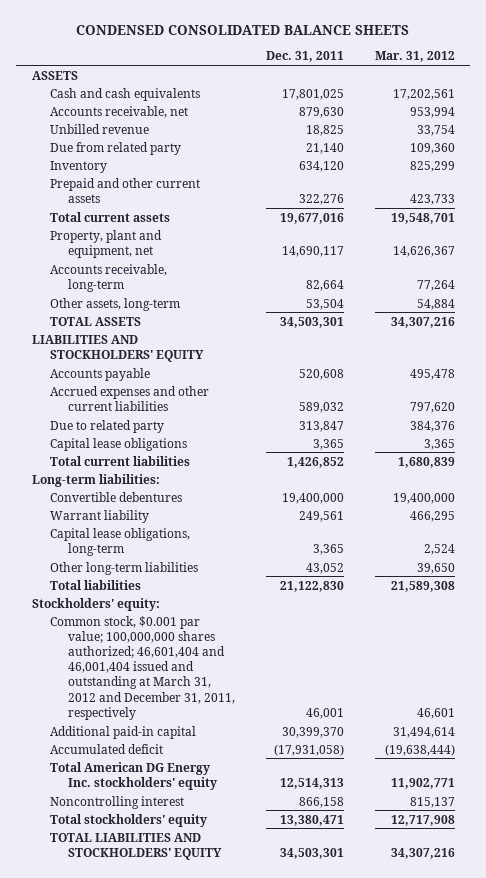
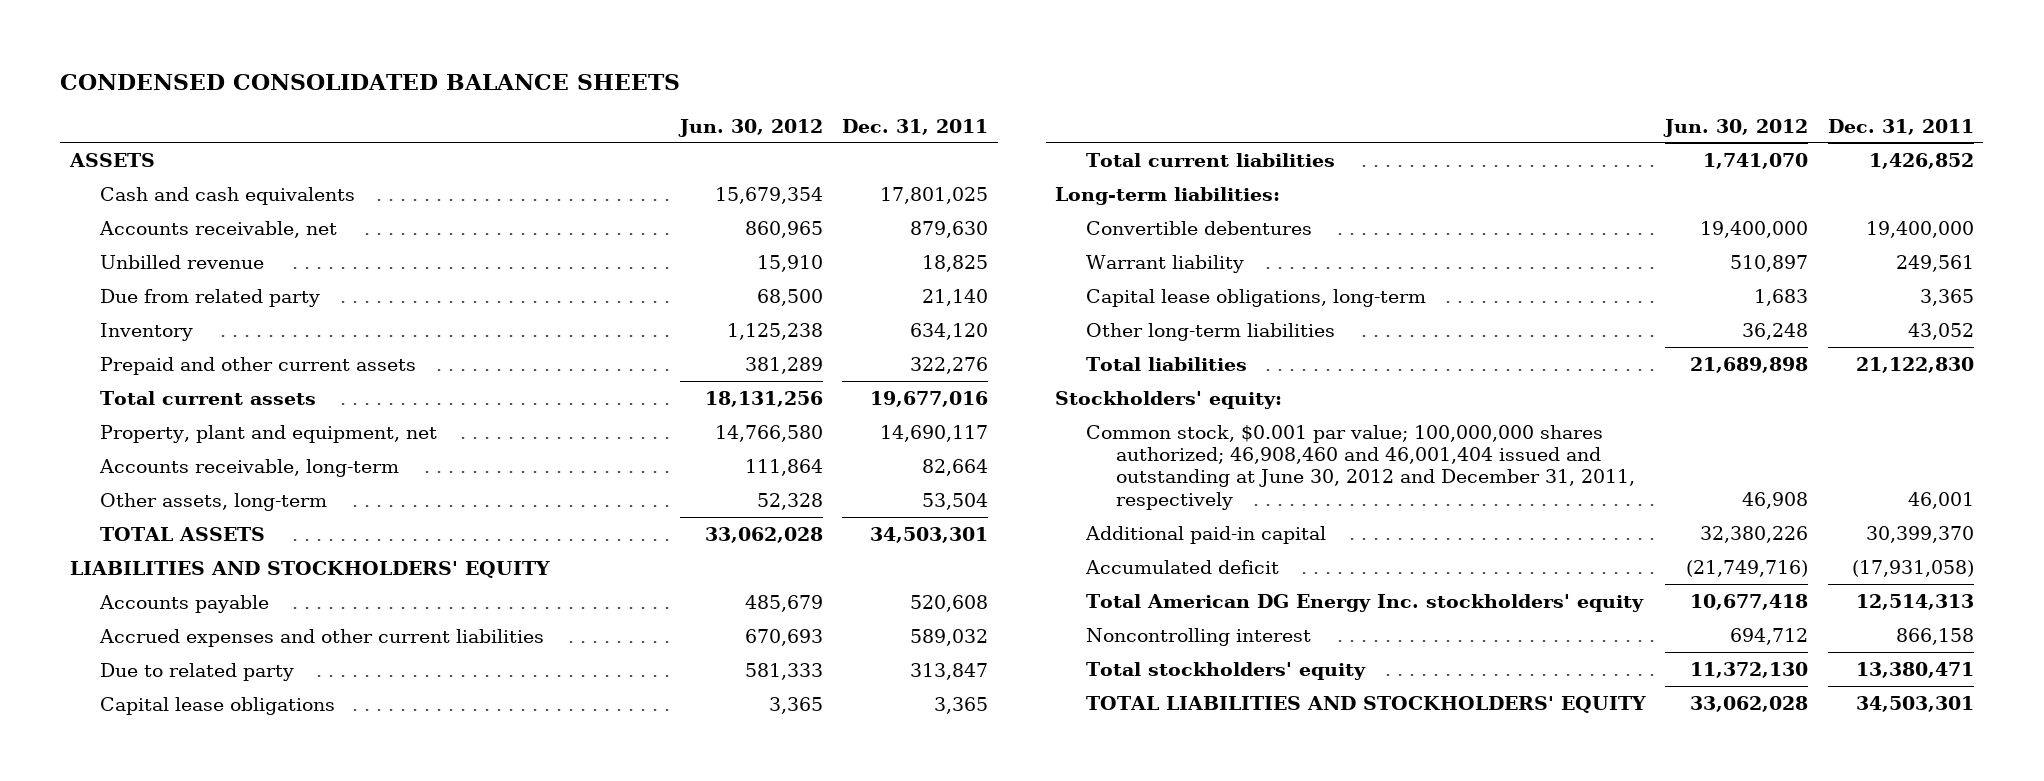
[374,51,455,63] Mar. 31, 2012 -> none
none -> [677,118,823,137] Jun. 30, 2012
[49,615,235,720] Common stock, $0.001 par value; 100,000,000 shares authorized; 46,601,404 and 46,001,404 issued and outstanding at March 31, 2012 and December 31, 2011, respectively -> [1085,424,1635,510] Common stock, $0.001 par value; 100,000,000 shares authorized; 46,908,460 and 46,001,404 issued and outstanding at June 30, 2012 and December 31, 2011, respectively

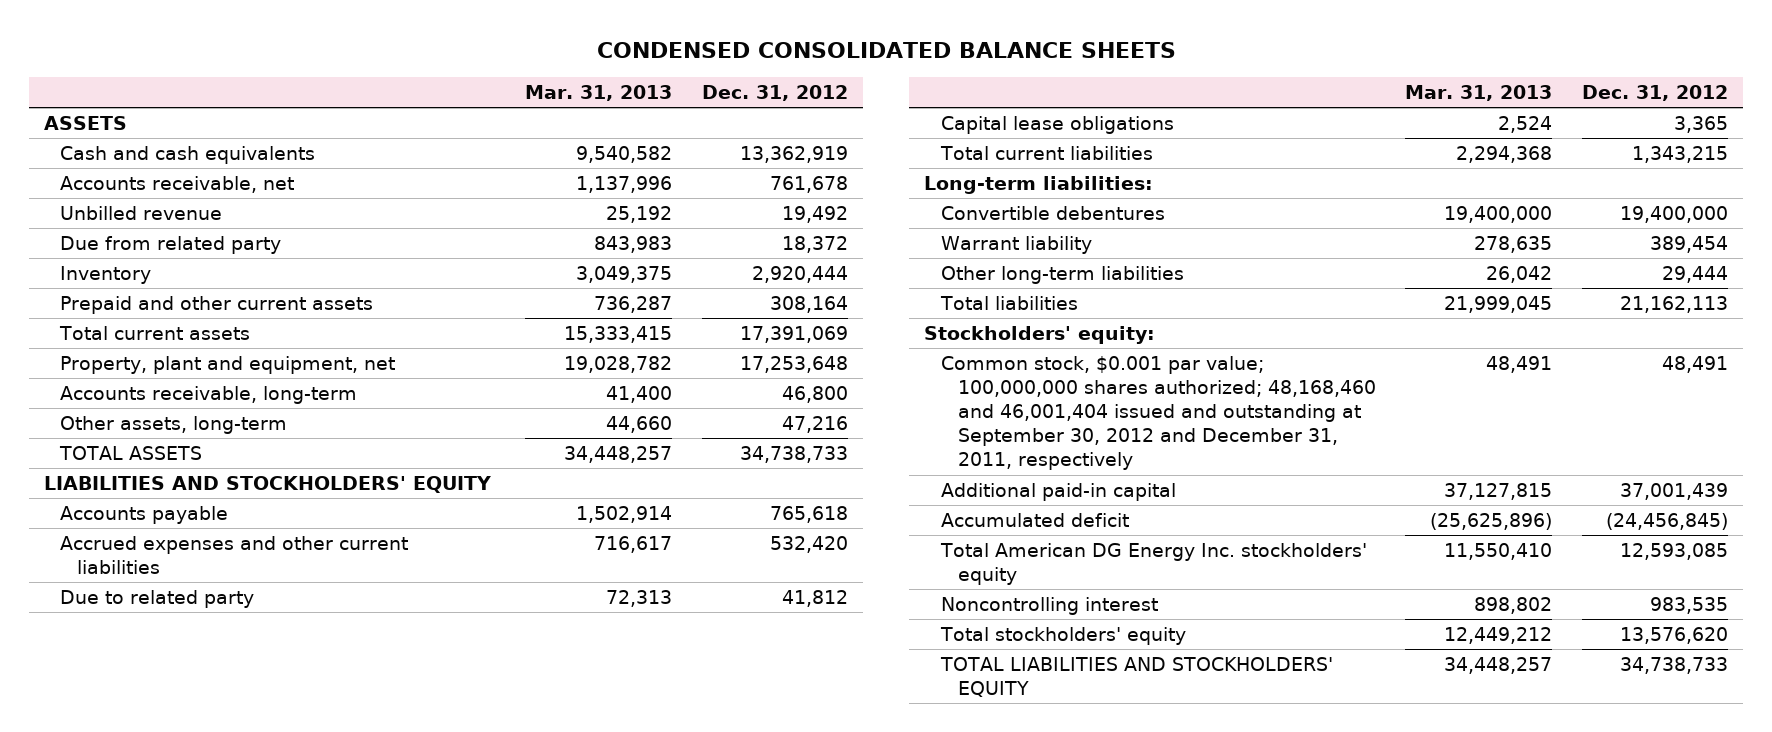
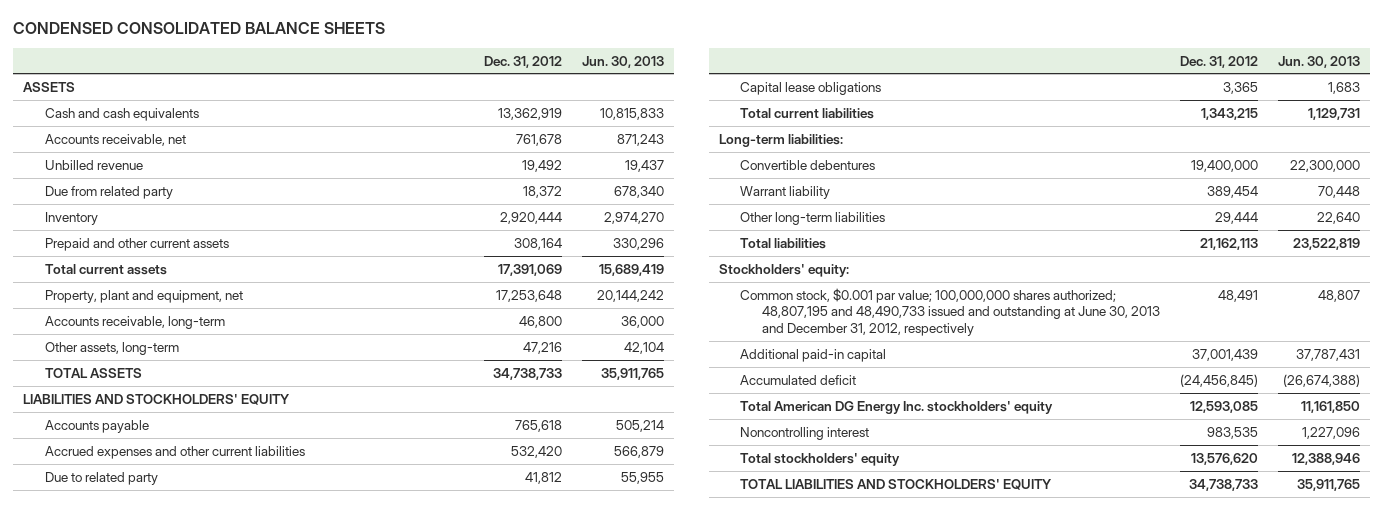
[524,84,672,101] Mar. 31, 2013 -> none
none -> [582,55,665,68] Jun. 30, 2013
[941,355,1376,471] Common stock, $0.001 par value; 100,000,000 shares authorized; 48,168,460 and 46,001,404 issued and outstanding at September 30, 2012 and December 31, 2011, respectively -> [740,287,1160,336] Common stock, $0.001 par value; 100,000,000 shares authorized; 48,807,195 and 48,490,733 issued and outstanding at June 30, 2013 and December 31, 2012, respectively

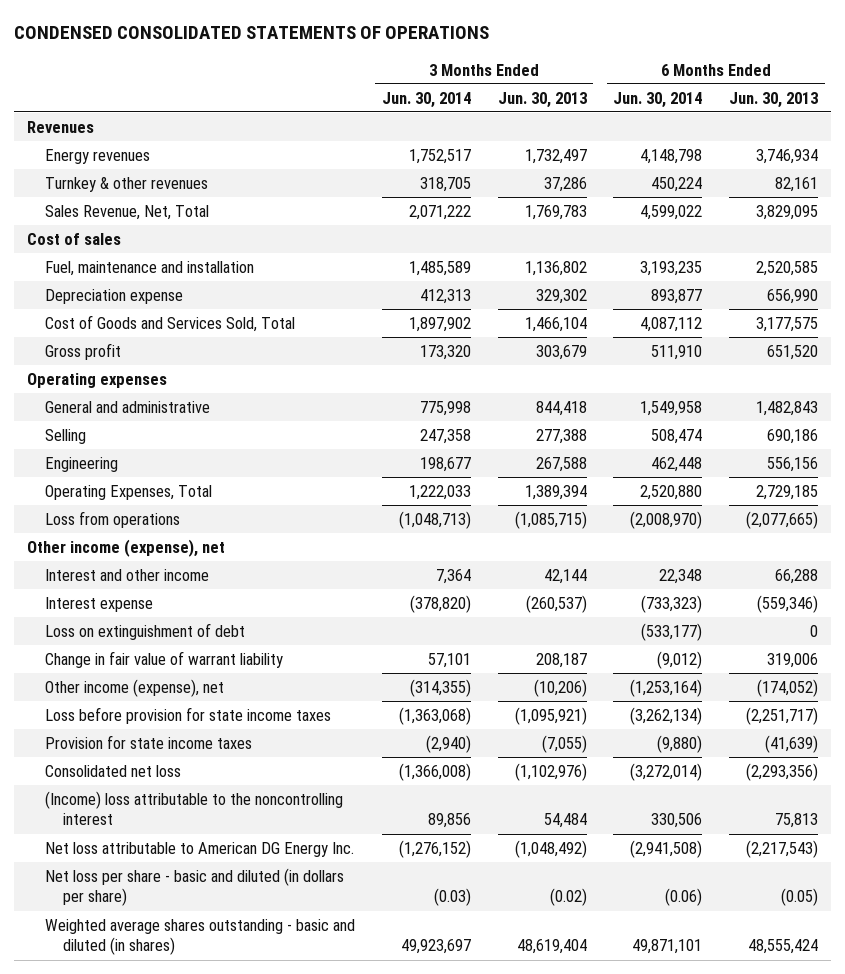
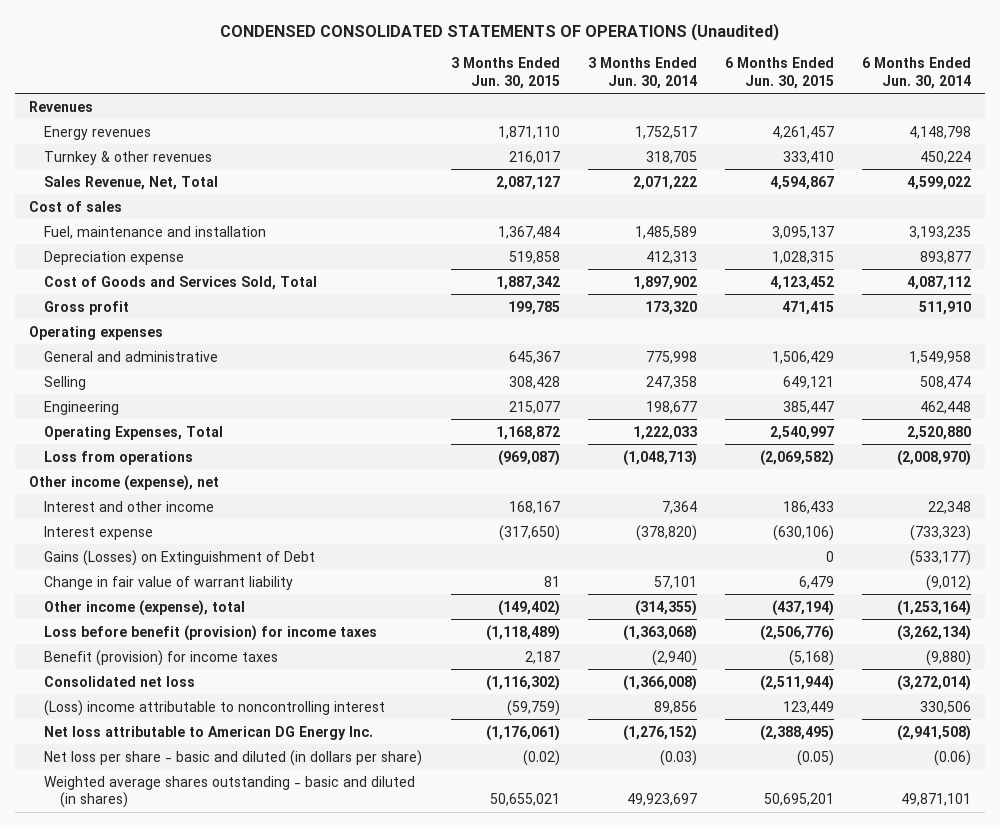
[14,26,490,40] CONDENSED CONSOLIDATED STATEMENTS OF OPERATIONS -> [219,22,779,41] CONDENSED CONSOLIDATED STATEMENTS OF OPERATIONS (Unaudited)
[497,91,587,108] Jun. 30, 2013 -> none
[729,91,819,108] Jun. 30, 2013 -> none
none -> [450,57,560,89] 3 Months Ended Jun. 30, 2015
none -> [724,57,834,89] 6 Months Ended Jun. 30, 2015
[45,622,246,640] Loss on extinguishment of debt -> [44,549,316,566] Gains (Losses) on Extinguishment of Debt
[45,678,225,697] Other income (expense), net -> [44,599,246,616] Other income (expense), total
[45,706,332,724] Loss before provision for state income taxes -> [44,624,378,641] Loss before benefit (provision) for income taxes
[45,734,253,749] Provision for state income taxes -> [44,649,279,666] Benefit (provision) for income taxes
[45,790,344,826] (Income) loss attributable to the noncontrolling interest -> [44,699,386,716] (Loss) income attributable to noncontrolling interest

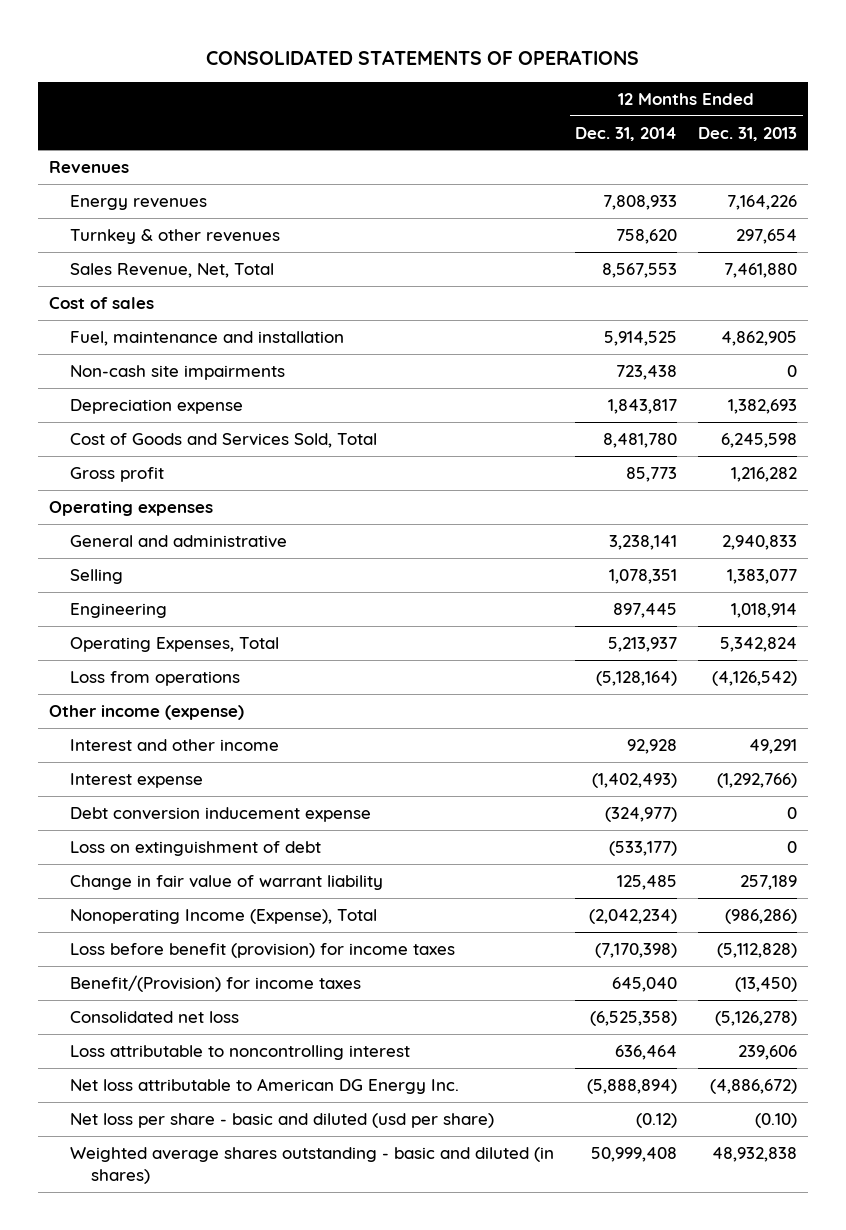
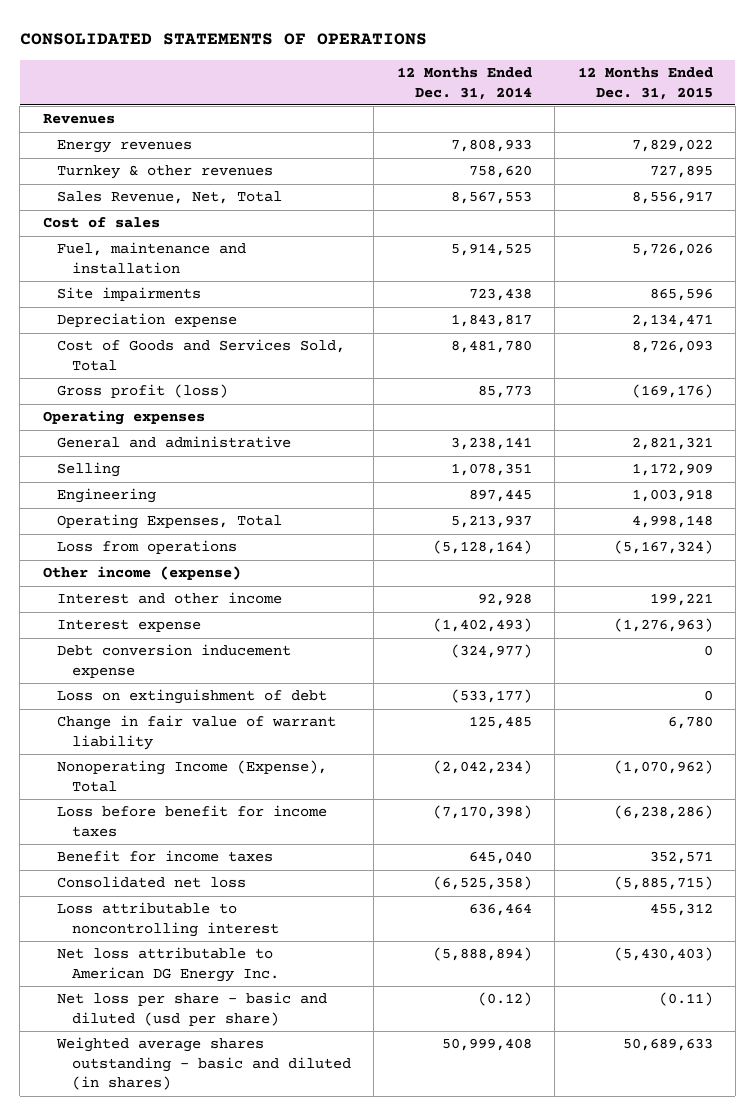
[698,126,798,141] Dec. 31, 2013 -> none
none -> [577,67,713,100] 12 Months Ended Dec. 31, 2015
[69,365,285,381] Non-cash site impairments -> [57,287,202,302] Site impairments
[69,467,164,483] Gross profit -> [57,384,229,399] Gross profit (loss)
[69,943,455,959] Loss before benefit (provision) for income taxes -> [57,805,328,837] Loss before benefit for income taxes
[69,975,361,993] Benefit/(Provision) for income taxes -> [57,850,274,863] Benefit for income taxes

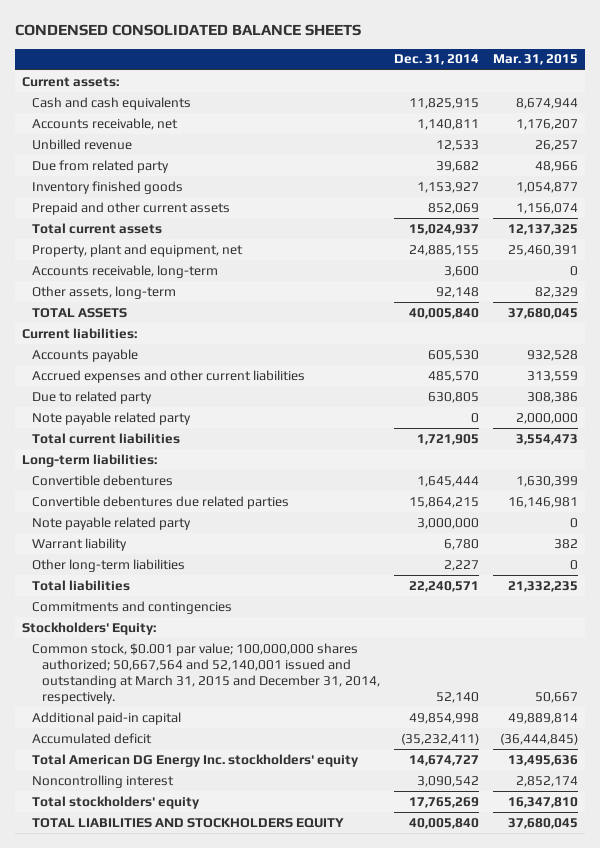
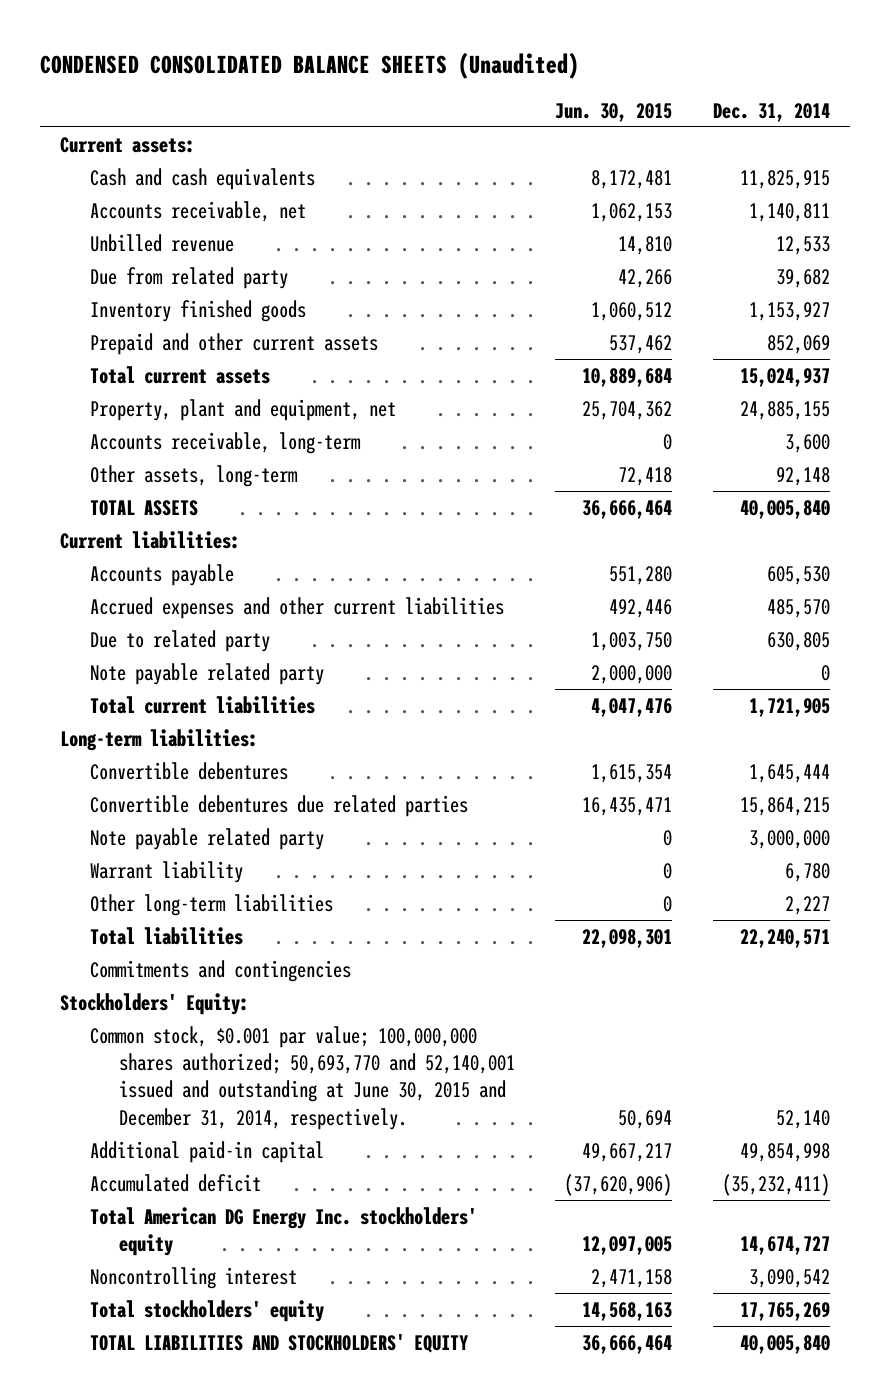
[14,24,361,37] CONDENSED CONSOLIDATED BALANCE SHEETS -> [39,51,579,79] CONDENSED CONSOLIDATED BALANCE SHEETS (Unaudited)
[493,54,579,66] Mar. 31, 2015 -> none
none -> [555,102,673,122] Jun. 30, 2015
[31,642,381,704] Common stock, $0.001 par value; 100,000,000 shares authorized; 50,667,564 and 52,140,001 issued and outstanding at March 31, 2015 and December 31, 2014, respectively. -> [89,1025,516,1130] Common stock, $0.001 par value; 100,000,000 shares authorized; 50,693,770 and 52,140,001 issued and outstanding at June 30, 2015 and December 31, 2014, respectively.
[31,817,344,828] TOTAL LIABILITIES AND STOCKHOLDERS EQUITY -> [89,1333,468,1353] TOTAL LIABILITIES AND STOCKHOLDERS' EQUITY

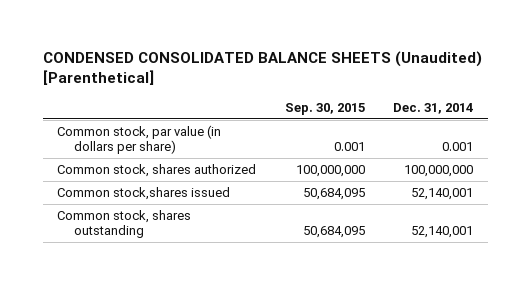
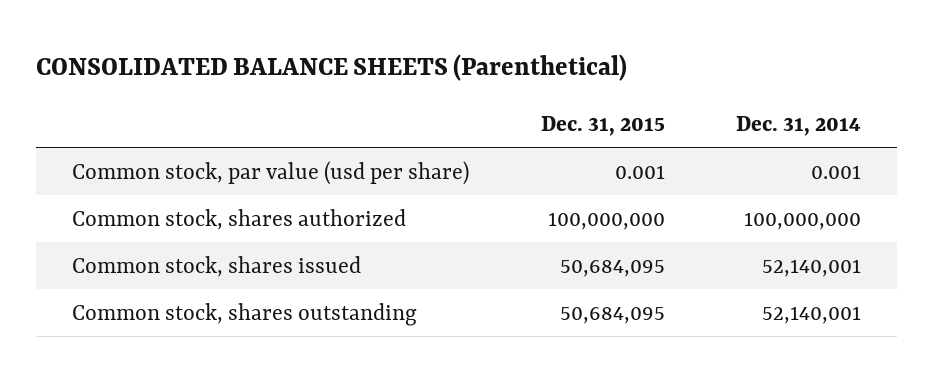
[43,51,483,86] CONDENSED CONSOLIDATED BALANCE SHEETS (Unaudited) [Parenthetical] -> [36,54,628,82] CONSOLIDATED BALANCE SHEETS (Parenthetical)
[284,103,365,116] Sep. 30, 2015 -> none
none -> [540,116,665,137] Dec. 31, 2015
[57,124,222,154] Common stock, par value (in dollars per share) -> [71,160,469,185] Common stock, par value (usd per share)
[57,186,231,200] Common stock,shares issued -> [71,255,361,277] Common stock, shares issued

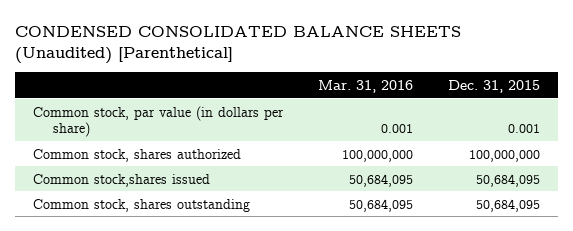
[36,54,628,82] CONSOLIDATED BALANCE SHEETS (Parenthetical) -> [15,25,462,65] CONDENSED CONSOLIDATED BALANCE SHEETS (Unaudited) [Parenthetical]
[736,116,862,137] Dec. 31, 2014 -> none
none -> [318,79,414,93] Mar. 31, 2016
[71,160,469,185] Common stock, par value (usd per share) -> [32,105,284,137] Common stock, par value (in dollars per share)
[71,255,361,277] Common stock, shares issued -> [32,173,210,187] Common stock,shares issued

